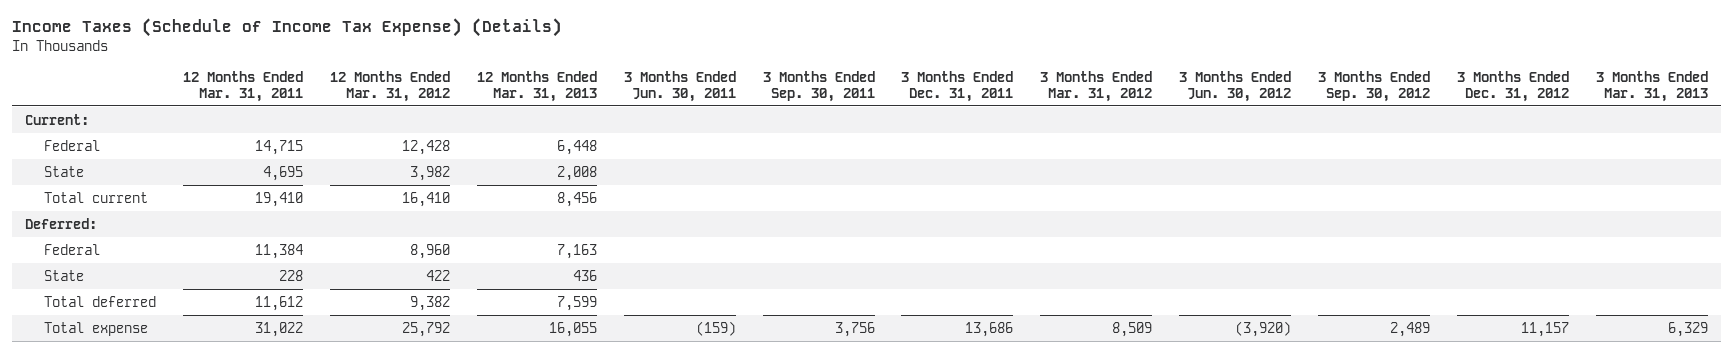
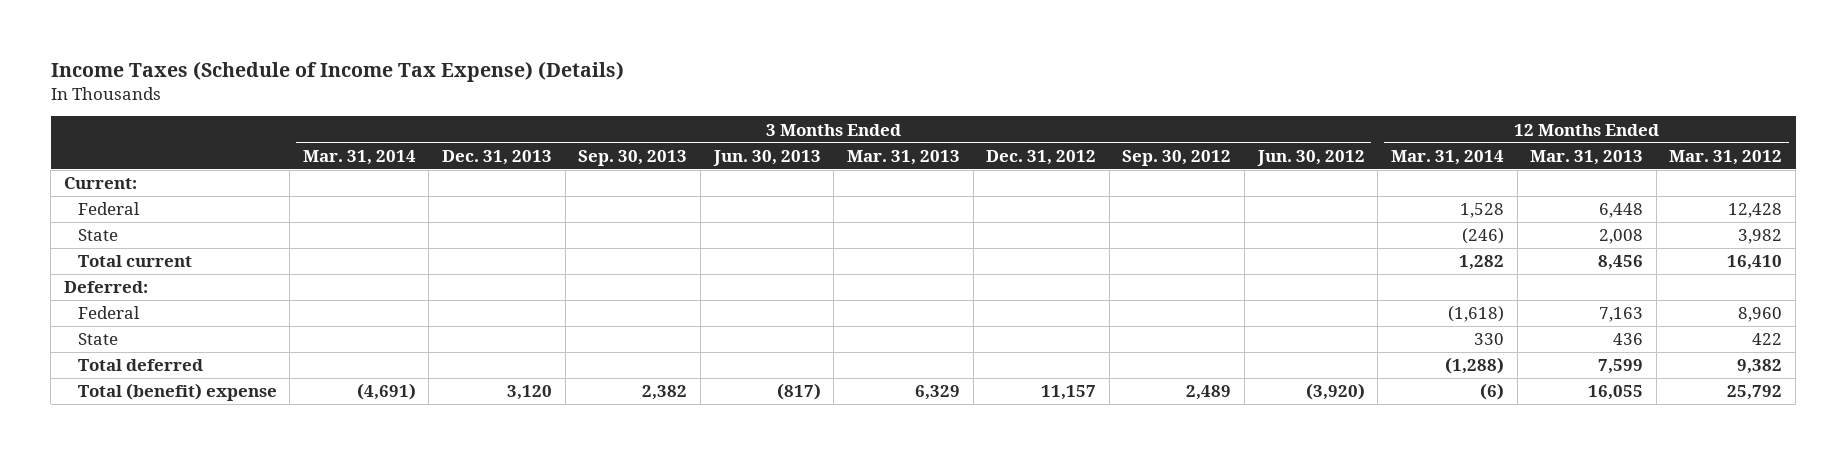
[183,70,304,102] 12 Months Ended Mar. 31, 2011 -> none
[623,70,736,102] 3 Months Ended Jun. 30, 2011 -> none
[762,70,875,102] 3 Months Ended Sep. 30, 2011 -> none
[901,70,1014,102] 3 Months Ended Dec. 31, 2011 -> none
[1040,70,1153,102] 3 Months Ended Mar. 31, 2012 -> none
none -> [302,149,416,165] Mar. 31, 2014
none -> [442,149,553,165] Dec. 31, 2013
none -> [578,149,688,166] Sep. 30, 2013
none -> [712,149,821,166] Jun. 30, 2013
none -> [1390,149,1504,165] Mar. 31, 2014
[44,321,149,336] Total expense -> [77,383,277,402] Total (benefit) expense

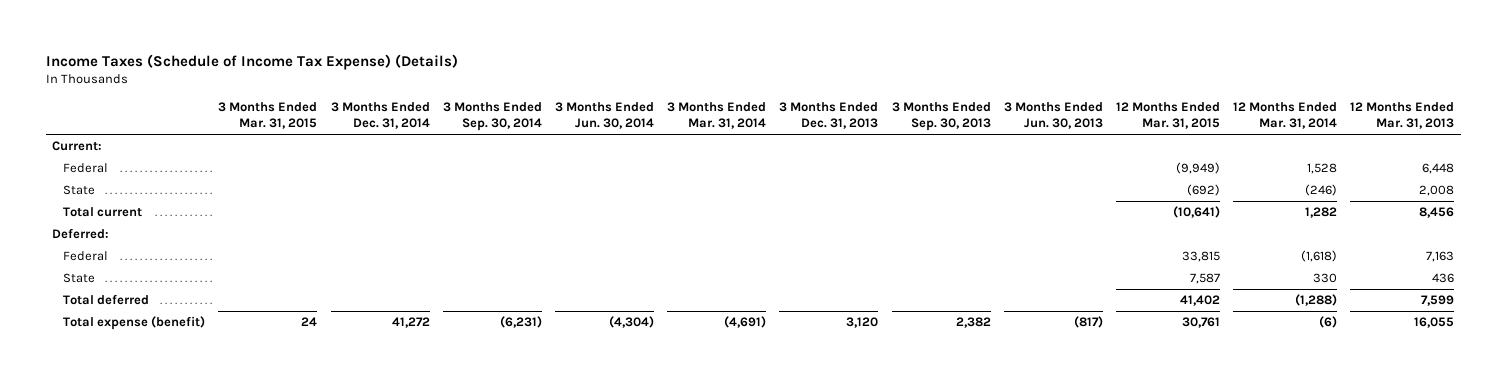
[846,149,960,165] Mar. 31, 2013 -> none
[986,149,1097,165] Dec. 31, 2012 -> none
[1122,149,1232,166] Sep. 30, 2012 -> none
[1256,149,1365,166] Jun. 30, 2012 -> none
[1669,149,1783,165] Mar. 31, 2012 -> none
none -> [218,102,318,130] 3 Months Ended Mar. 31, 2015
none -> [330,102,430,130] 3 Months Ended Dec. 31, 2014
none -> [442,102,542,132] 3 Months Ended Sep. 30, 2014
none -> [554,102,654,130] 3 Months Ended Jun. 30, 2014
none -> [1115,102,1220,130] 12 Months Ended Mar. 31, 2015
[77,383,277,402] Total (benefit) expense -> [63,316,206,331] Total expense (benefit)

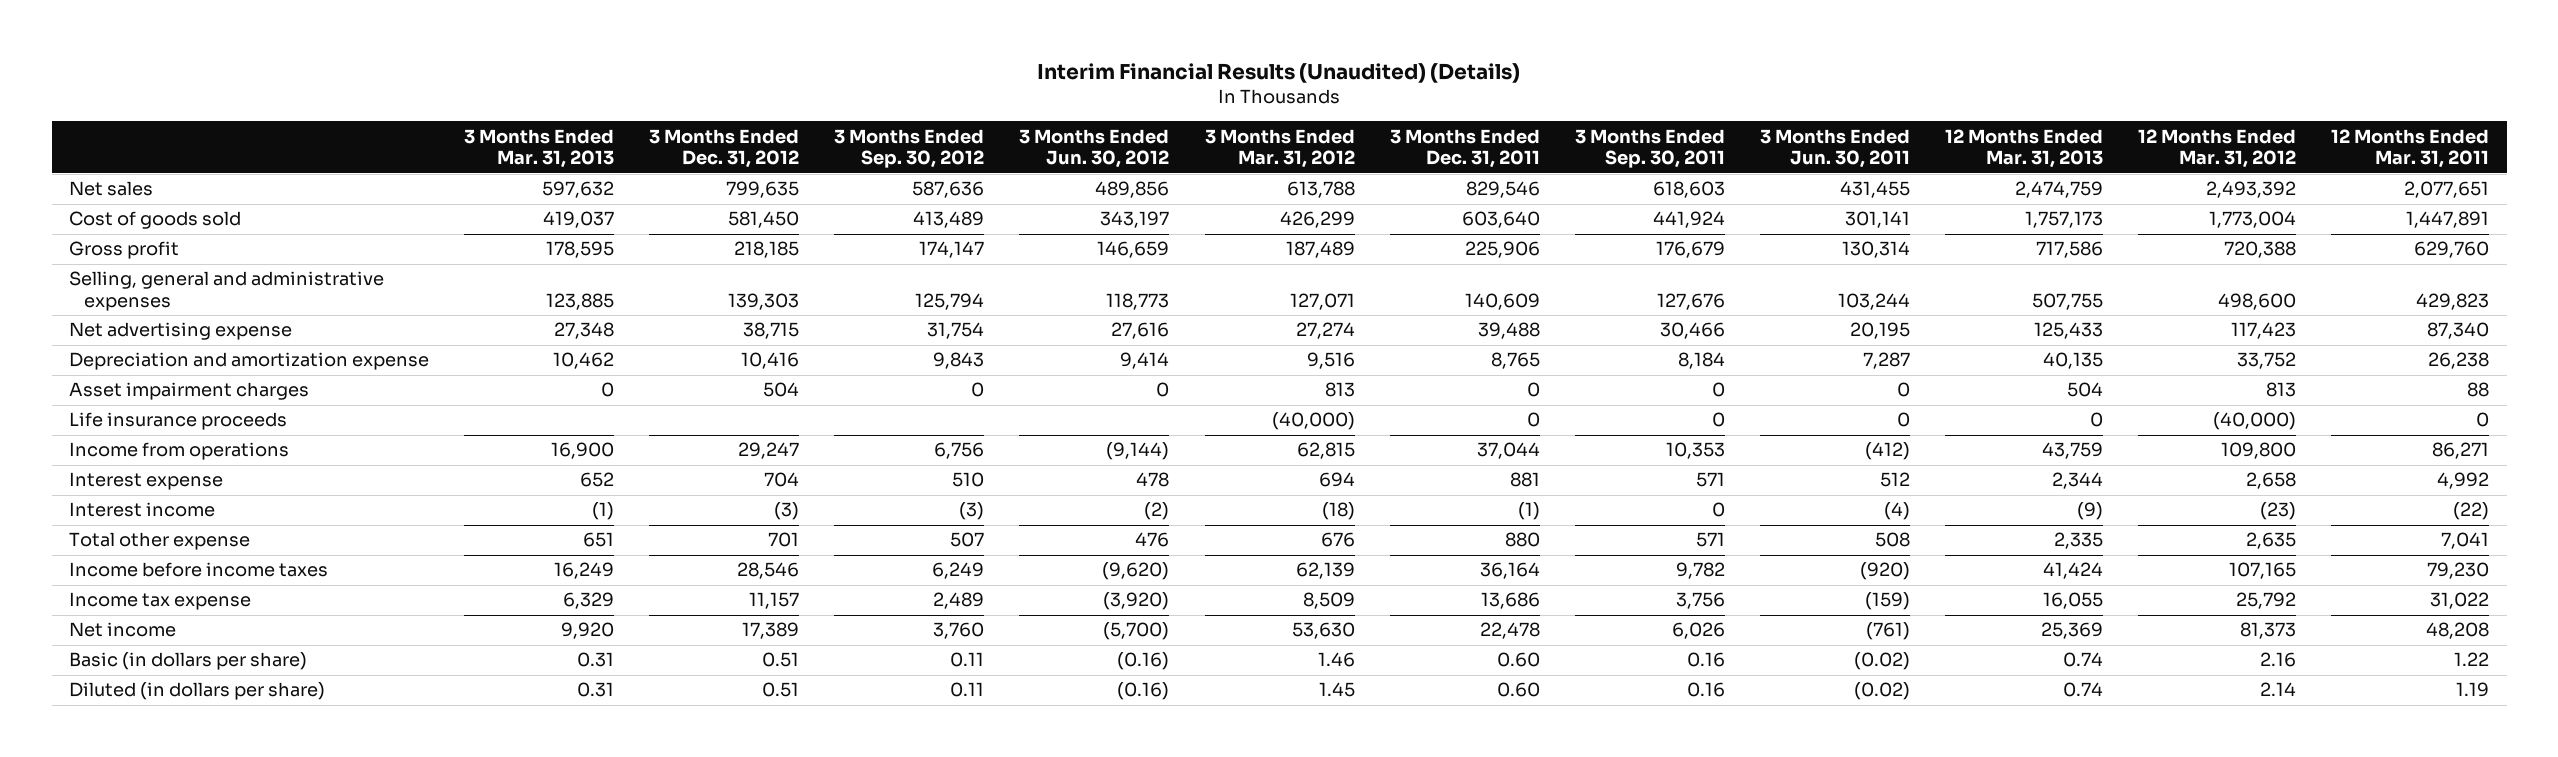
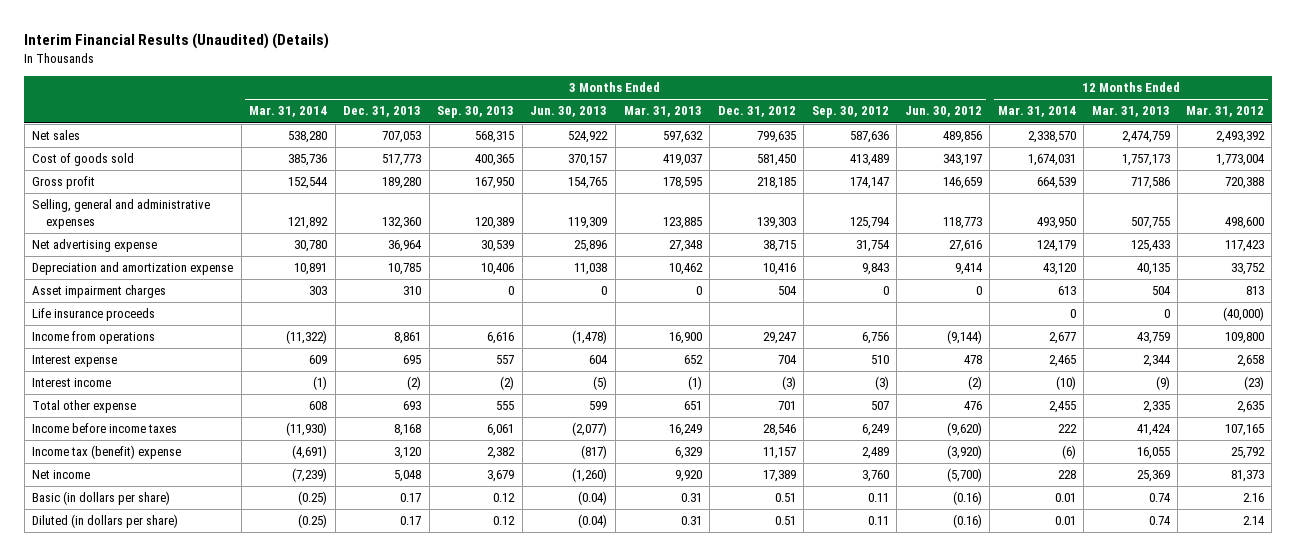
[1204,128,1355,169] 3 Months Ended Mar. 31, 2012 -> none
[1389,128,1540,169] 3 Months Ended Dec. 31, 2011 -> none
[1574,128,1725,169] 3 Months Ended Sep. 30, 2011 -> none
[1759,128,1910,169] 3 Months Ended Jun. 30, 2011 -> none
[2331,128,2490,169] 12 Months Ended Mar. 31, 2011 -> none
none -> [249,106,328,118] Mar. 31, 2014
none -> [343,106,422,118] Dec. 31, 2013
none -> [437,106,515,119] Sep. 30, 2013
none -> [530,106,608,118] Jun. 30, 2013
none -> [997,106,1076,118] Mar. 31, 2014
[69,592,252,611] Income tax expense -> [32,445,182,460] Income tax (benefit) expense

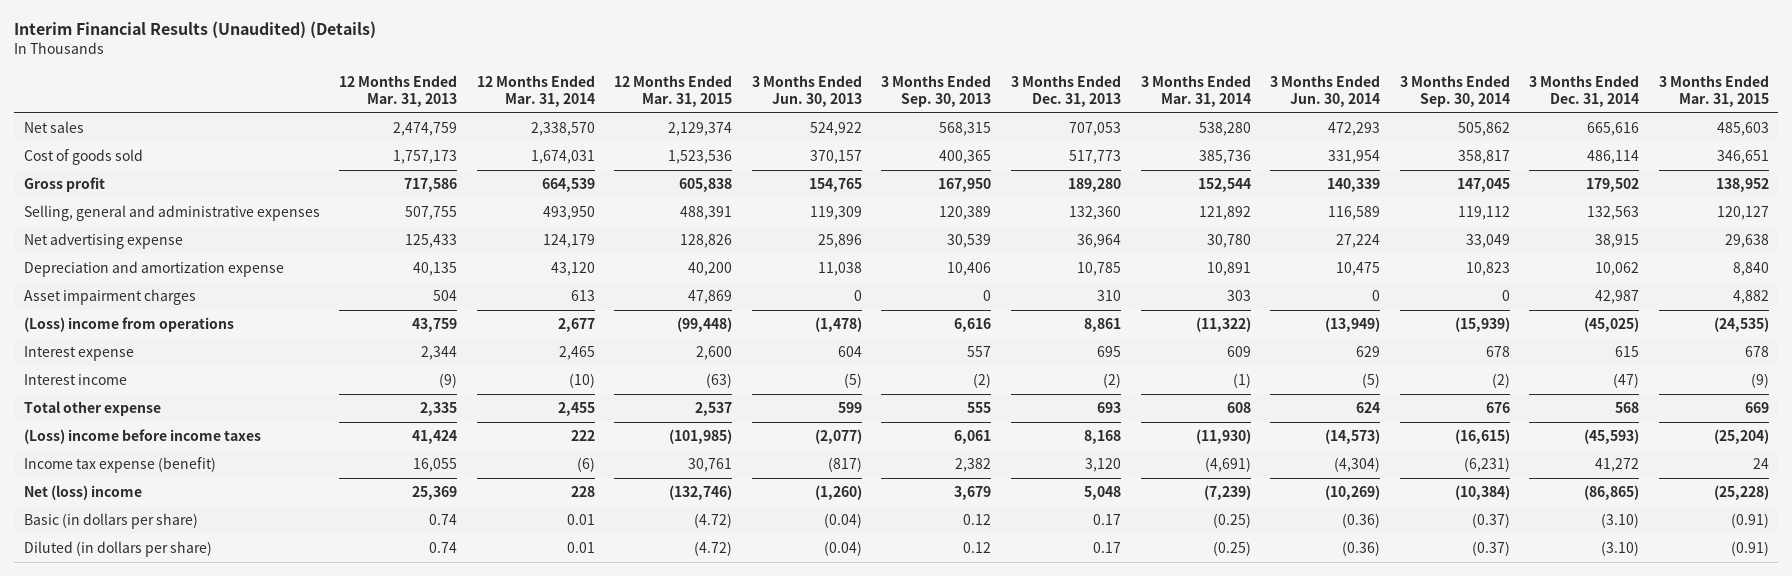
[623,106,702,118] Mar. 31, 2013 -> none
[717,106,796,118] Dec. 31, 2012 -> none
[811,106,889,119] Sep. 30, 2012 -> none
[904,106,982,118] Jun. 30, 2012 -> none
[1185,106,1264,118] Mar. 31, 2012 -> none
none -> [614,74,733,108] 12 Months Ended Mar. 31, 2015
none -> [1270,74,1381,108] 3 Months Ended Jun. 30, 2014
none -> [1399,74,1510,108] 3 Months Ended Sep. 30, 2014
none -> [1529,74,1640,108] 3 Months Ended Dec. 31, 2014
none -> [1658,74,1769,108] 3 Months Ended Mar. 31, 2015
[32,308,156,322] Life insurance proceeds -> none
[32,331,156,345] Income from operations -> [23,317,234,333] (Loss) income from operations
[32,423,178,434] Income before income taxes -> [23,429,261,445] (Loss) income before income taxes
[32,445,182,460] Income tax (benefit) expense -> [23,457,216,474] Income tax expense (benefit)
[32,470,91,480] Net income -> [23,485,142,501] Net (loss) income

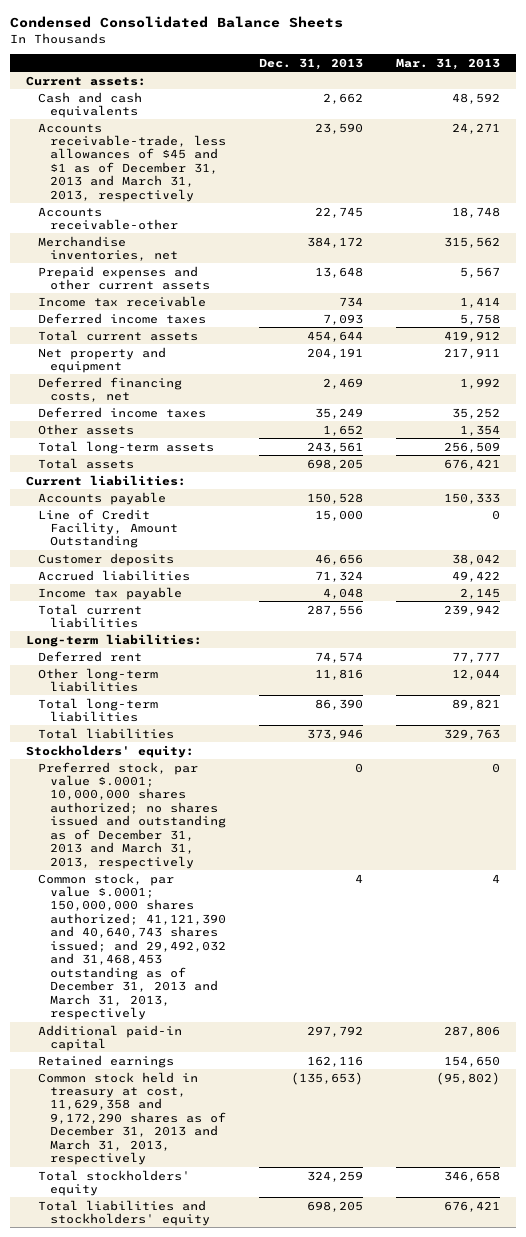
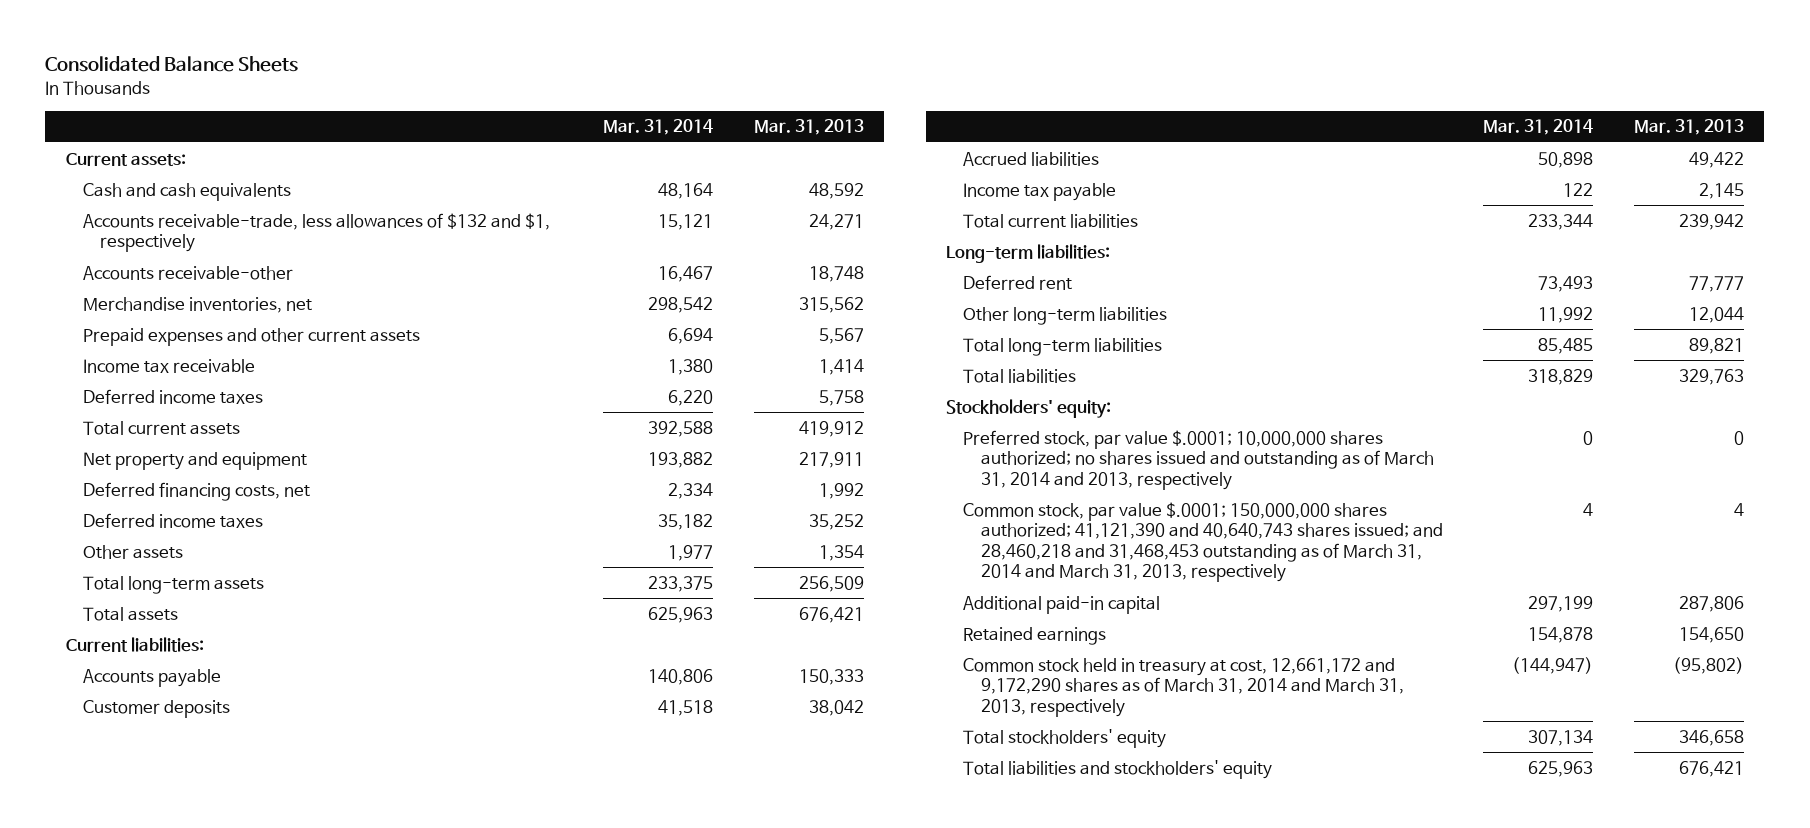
[9,16,343,29] Condensed Consolidated Balance Sheets -> [45,56,299,73] Consolidated Balance Sheets
[258,57,363,70] Dec. 31, 2013 -> none
none -> [602,119,713,136] Mar. 31, 2014
[37,122,226,202] Accounts receivable-trade, less allowances of $45 and $1 as of December 31, 2013 and March 31, 2013, respectively -> [83,212,551,253] Accounts receivable-trade, less allowances of $132 and $1, respectively
[37,508,178,549] Line of Credit Facility, Amount Outstanding -> none
[37,761,226,869] Preferred stock, par value $.0001; 10,000,000 shares authorized; no shares issued and outstanding as of December 31, 2013 and March 31, 2013, respectively -> [963,429,1434,490] Preferred stock, par value $.0001; 10,000,000 shares authorized; no shares issued and outstanding as of March 31, 2014 and 2013, respectively
[37,872,226,1021] Common stock, par value $.0001; 150,000,000 shares authorized; 41,121,390 and 40,640,743 shares issued; and 29,492,032 and 31,468,453 outstanding as of December 31, 2013 and March 31, 2013, respectively -> [963,501,1443,583] Common stock, par value $.0001; 150,000,000 shares authorized; 41,121,390 and 40,640,743 shares issued; and 28,460,218 and 31,468,453 outstanding as of March 31, 2014 and March 31, 2013, respectively
[37,1071,226,1166] Common stock held in treasury at cost, 11,629,358 and 9,172,290 shares as of December 31, 2013 and March 31, 2013, respectively -> [963,657,1404,717] Common stock held in treasury at cost, 12,661,172 and 9,172,290 shares as of March 31, 2014 and March 31, 2013, respectively

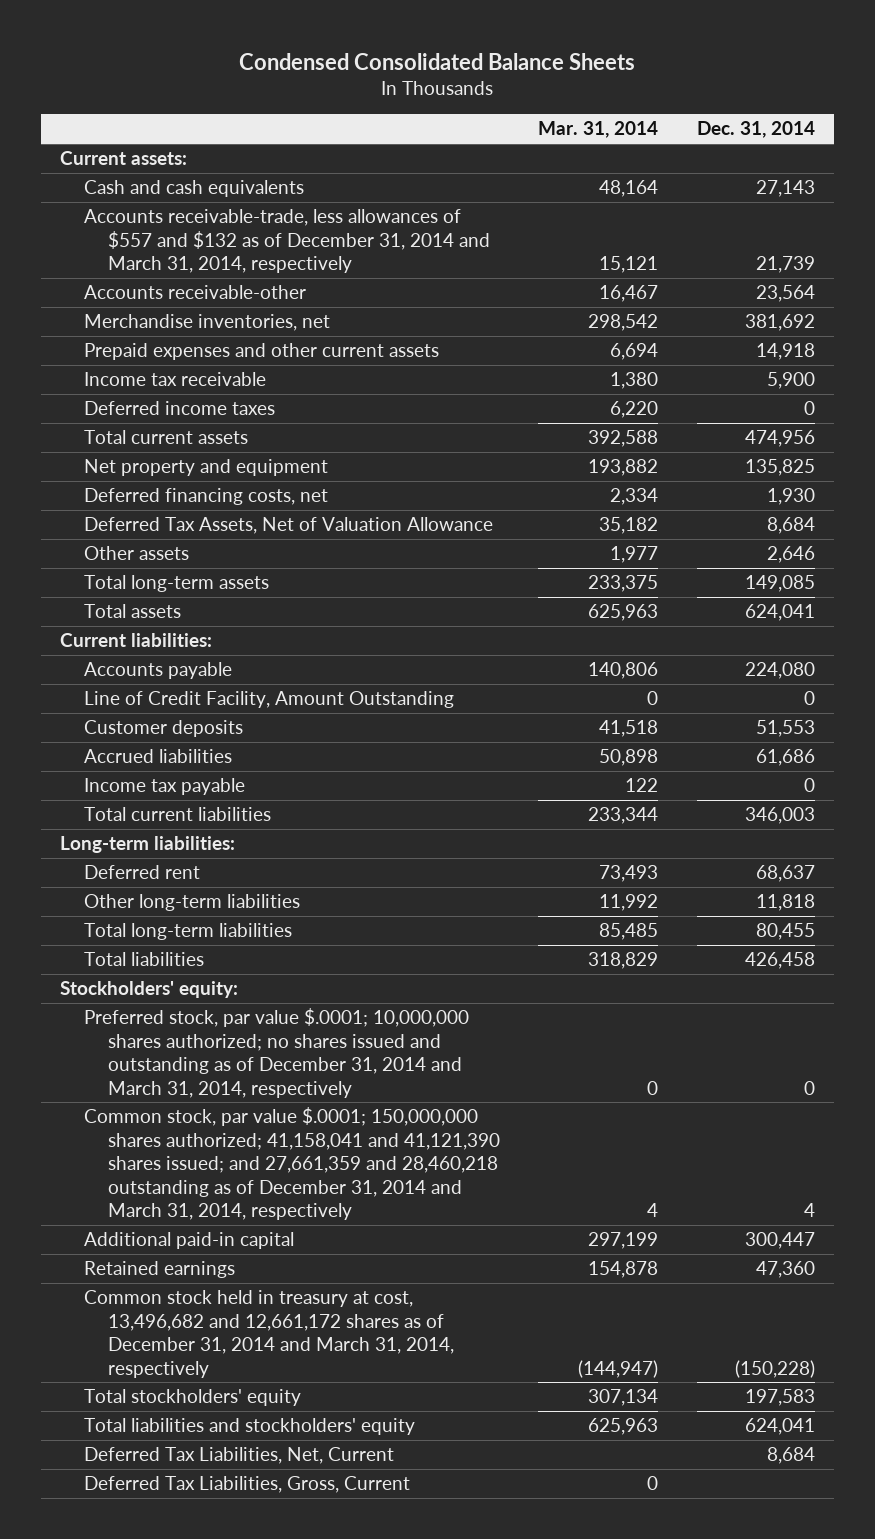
[45,56,299,73] Consolidated Balance Sheets -> [239,52,636,70] Condensed Consolidated Balance Sheets
[753,119,864,136] Mar. 31, 2013 -> none
none -> [696,121,815,139] Dec. 31, 2014
[83,212,551,253] Accounts receivable-trade, less allowances of $132 and $1, respectively -> [83,209,491,274] Accounts receivable-trade, less allowances of $557 and $132 as of December 31, 2014 and March 31, 2014, respectively
[83,512,264,528] Deferred income taxes -> [83,517,493,535] Deferred Tax Assets, Net of Valuation Allowance
none -> [83,691,454,709] Line of Credit Facility, Amount Outstanding
[963,429,1434,490] Preferred stock, par value $.0001; 10,000,000 shares authorized; no shares issued and outstanding as of March 31, 2014 and 2013, respectively -> [83,1008,469,1098] Preferred stock, par value $.0001; 10,000,000 shares authorized; no shares issued and outstanding as of December 31, 2014 and March 31, 2014, respectively
[963,501,1443,583] Common stock, par value $.0001; 150,000,000 shares authorized; 41,121,390 and 40,640,743 shares issued; and 28,460,218 and 31,468,453 outstanding as of March 31, 2014 and March 31, 2013, respectively -> [83,1107,501,1221] Common stock, par value $.0001; 150,000,000 shares authorized; 41,158,041 and 41,121,390 shares issued; and 27,661,359 and 28,460,218 outstanding as of December 31, 2014 and March 31, 2014, respectively
[963,657,1404,717] Common stock held in treasury at cost, 12,661,172 and 9,172,290 shares as of March 31, 2014 and March 31, 2013, respectively -> [83,1290,455,1378] Common stock held in treasury at cost, 13,496,682 and 12,661,172 shares as of December 31, 2014 and March 31, 2014, respectively
none -> [83,1447,394,1465] Deferred Tax Liabilities, Net, Current
none -> [83,1476,410,1494] Deferred Tax Liabilities, Gross, Current

